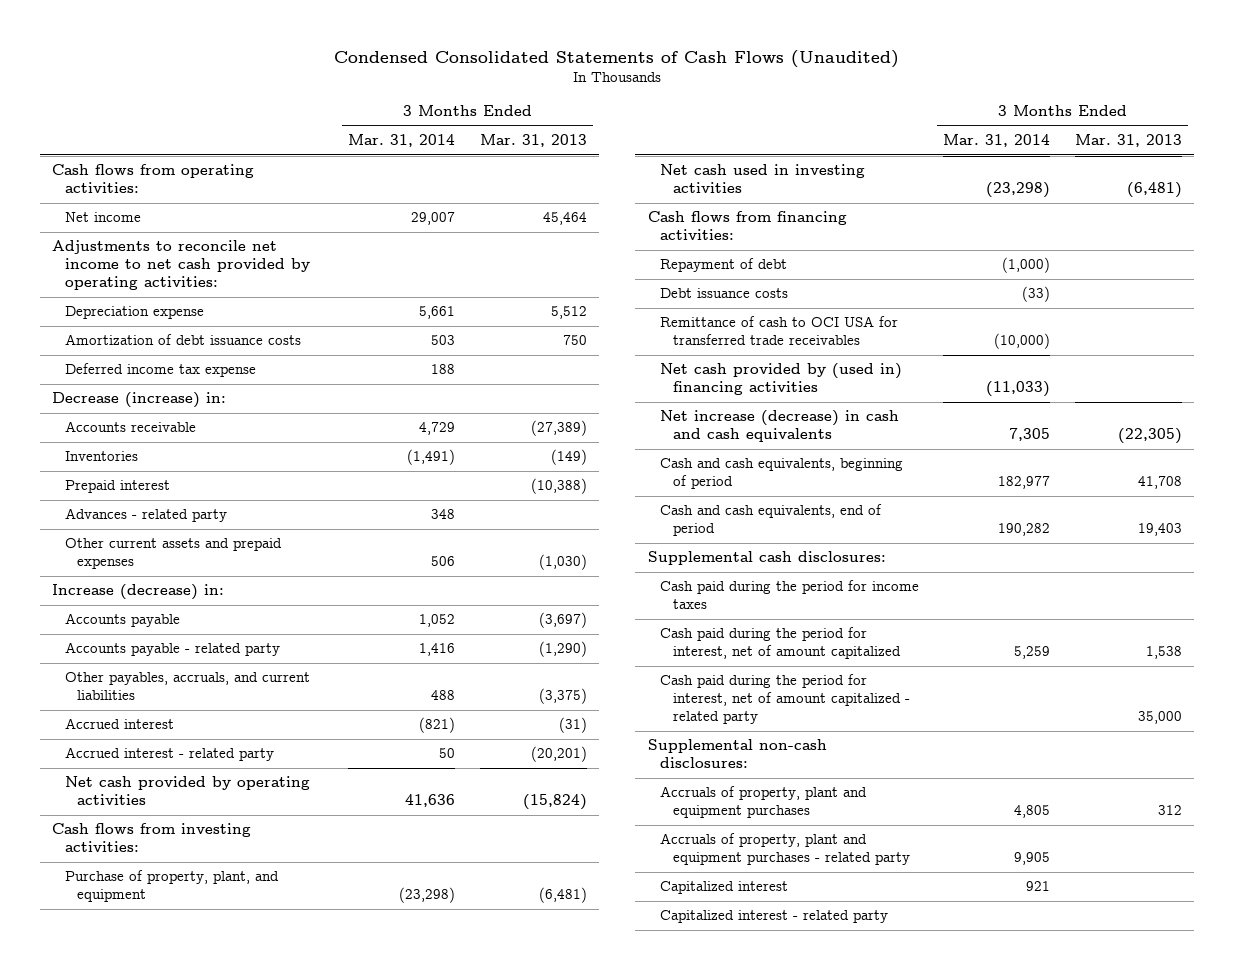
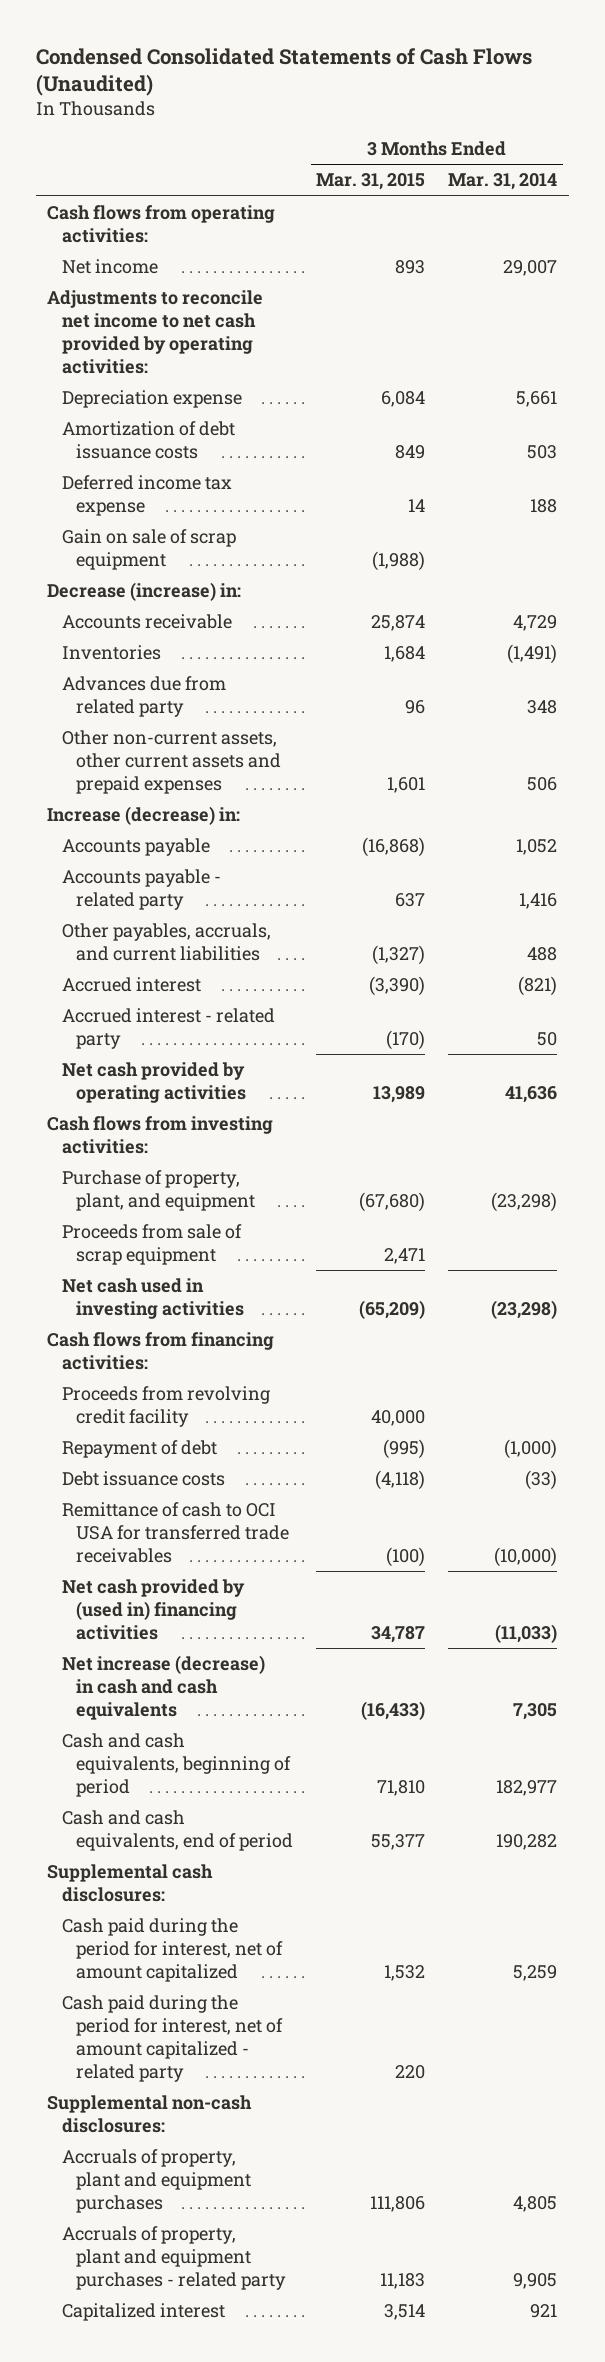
[479,134,587,148] Mar. 31, 2013 -> none
none -> [316,173,426,191] Mar. 31, 2015
none -> [61,529,236,571] Gain on sale of scrap equipment
[64,480,170,494] Prepaid interest -> none
[64,508,227,523] Advances - related party -> [61,676,226,718] Advances due from related party
[64,538,282,570] Other current assets and prepaid expenses -> [61,730,282,795] Other non-current assets, other current assets and prepaid expenses
none -> [61,1224,242,1266] Proceeds from sale of scrap equipment
none -> [61,1386,270,1428] Proceeds from revolving credit facility
[660,580,920,610] Cash paid during the period for income taxes -> none
[660,910,889,924] Capitalized interest - related party -> none

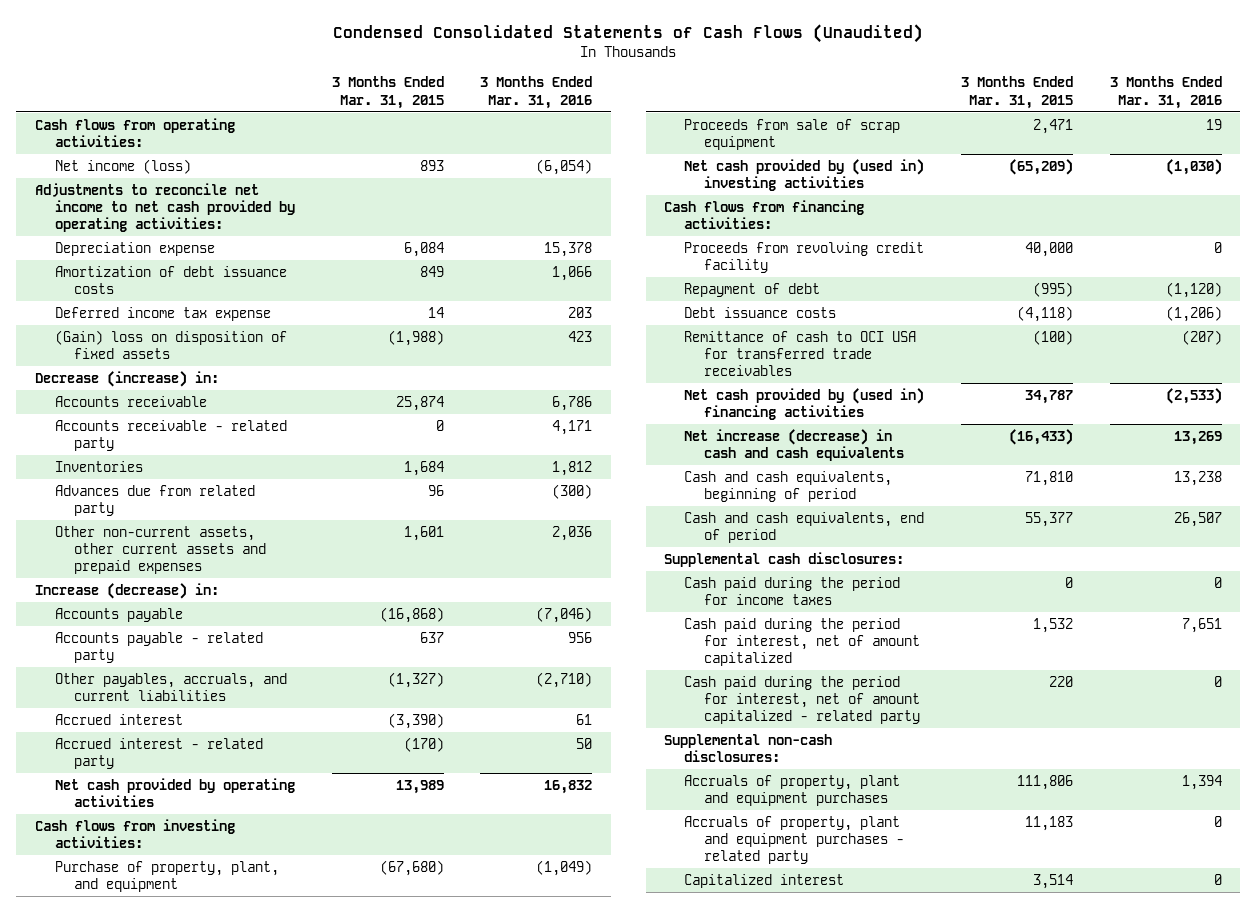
[448,173,558,191] Mar. 31, 2014 -> none
none -> [480,76,593,109] 3 Months Ended Mar. 31, 2016
[61,259,158,275] Net income -> [54,158,191,174] Net income (loss)
[61,529,236,571] Gain on sale of scrap equipment -> [54,329,287,360] (Gain) loss on disposition of fixed assets
none -> [54,419,287,452] Accounts receivable - related party
[61,1278,245,1320] Net cash used in investing activities -> [683,158,924,192] Net cash provided by (used in) investing activities
none -> [683,576,900,606] Cash paid during the period for income taxes

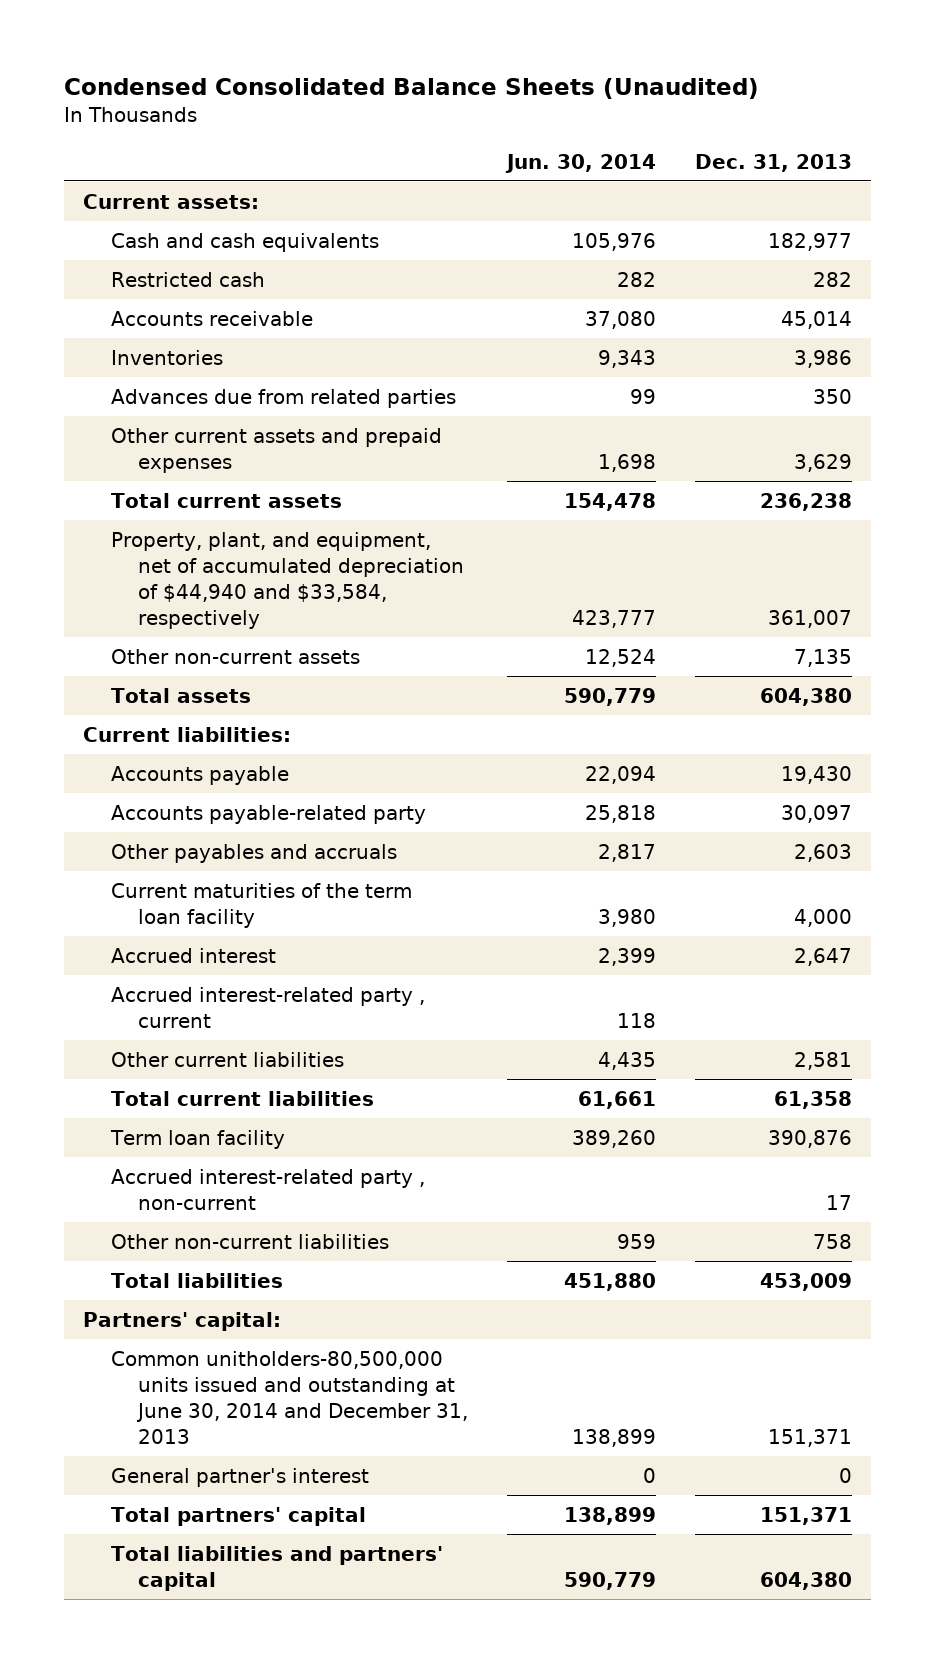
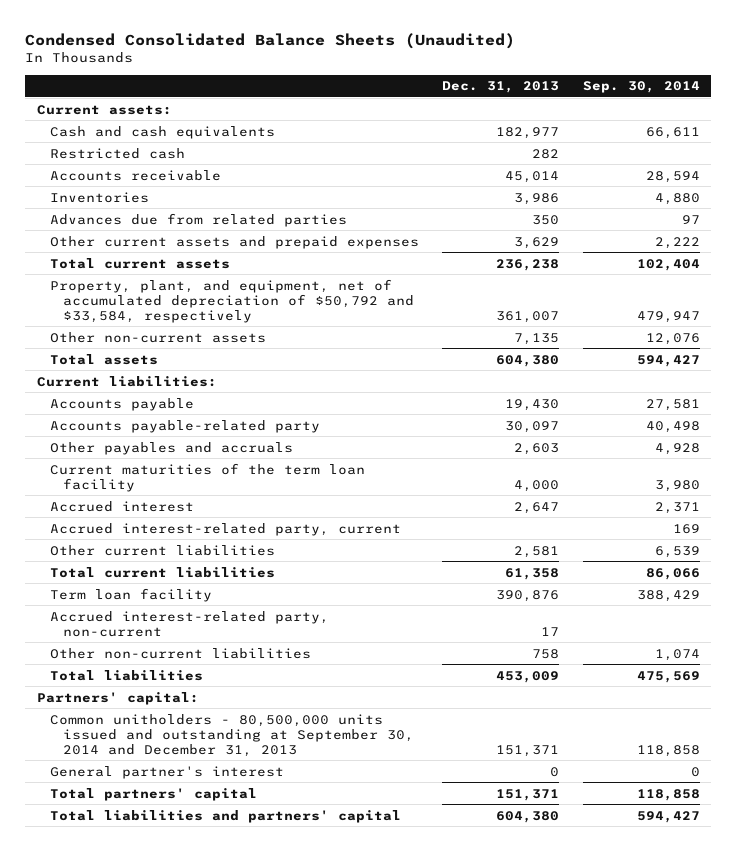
[504,153,656,173] Jun. 30, 2014 -> none
none -> [582,81,700,94] Sep. 30, 2014
[110,531,465,629] Property, plant, and equipment, net of accumulated depreciation of $44,940 and $33,584, respectively -> [50,278,415,323] Property, plant, and equipment, net of accumulated depreciation of $50,792 and $33,584, respectively
[110,986,425,1028] Accrued interest-related party , current -> [50,522,402,536] Accrued interest-related party, current
[110,1168,425,1210] Accrued interest-related party , non-current -> [50,610,330,637] Accrued interest-related party, non-current
[110,1350,469,1444] Common unitholders-80,500,000 units issued and outstanding at June 30, 2014 and December 31, 2013 -> [50,713,415,757] Common unitholders - 80,500,000 units issued and outstanding at September 30, 2014 and December 31, 2013

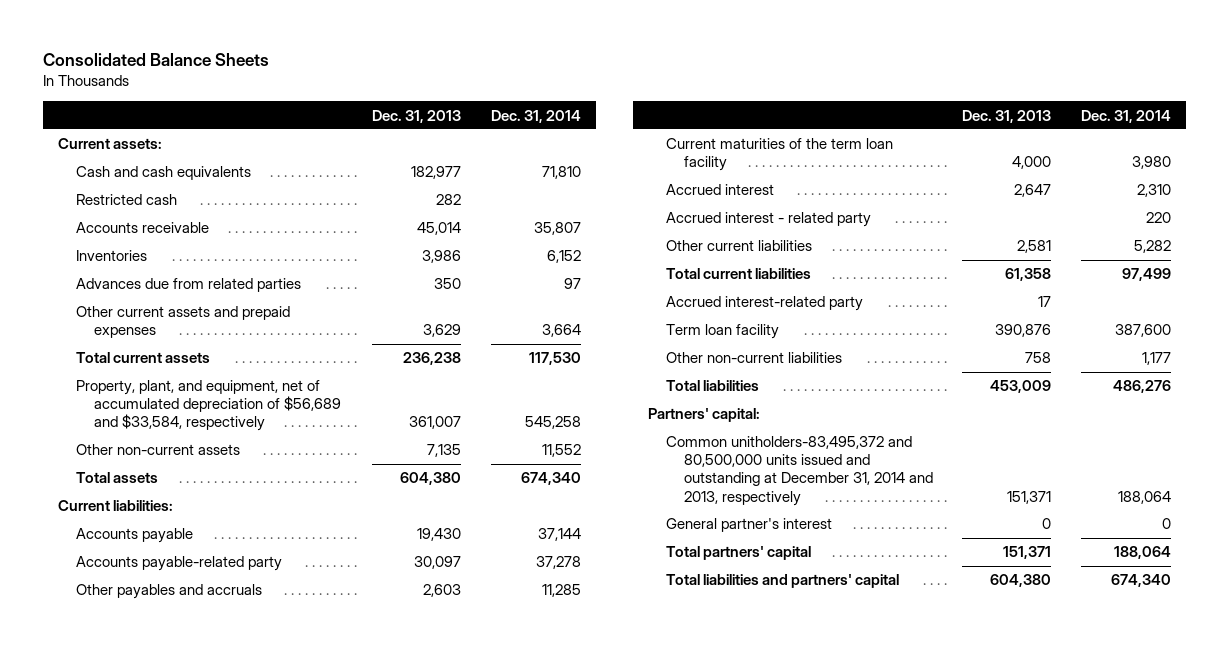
[25,32,516,49] Condensed Consolidated Balance Sheets (Unaudited) -> [43,53,270,67] Consolidated Balance Sheets
[582,81,700,94] Sep. 30, 2014 -> none
none -> [491,109,582,123] Dec. 31, 2014
[50,278,415,323] Property, plant, and equipment, net of accumulated depreciation of $50,792 and $33,584, respectively -> [75,380,341,432] Property, plant, and equipment, net of accumulated depreciation of $56,689 and $33,584, respectively
[50,522,402,536] Accrued interest-related party, current -> [665,212,871,228] Accrued interest - related party
none -> [665,296,863,312] Accrued interest-related party
[50,610,330,637] Accrued interest-related party, non-current -> none
[50,713,415,757] Common unitholders - 80,500,000 units issued and outstanding at September 30, 2014 and December 31, 2013 -> [665,436,933,506] Common unitholders-83,495,372 and 80,500,000 units issued and outstanding at December 31, 2014 and 2013, respectively

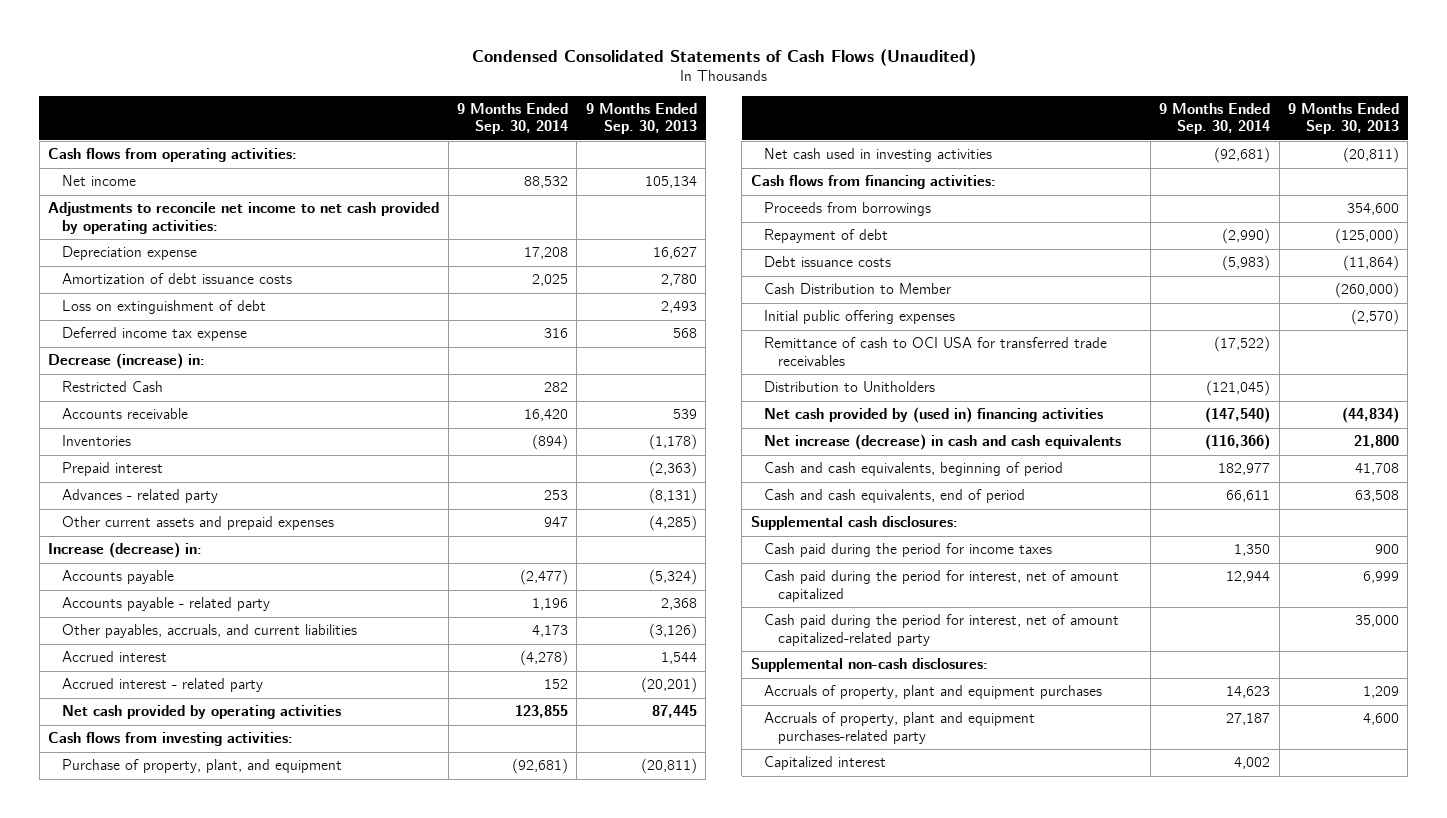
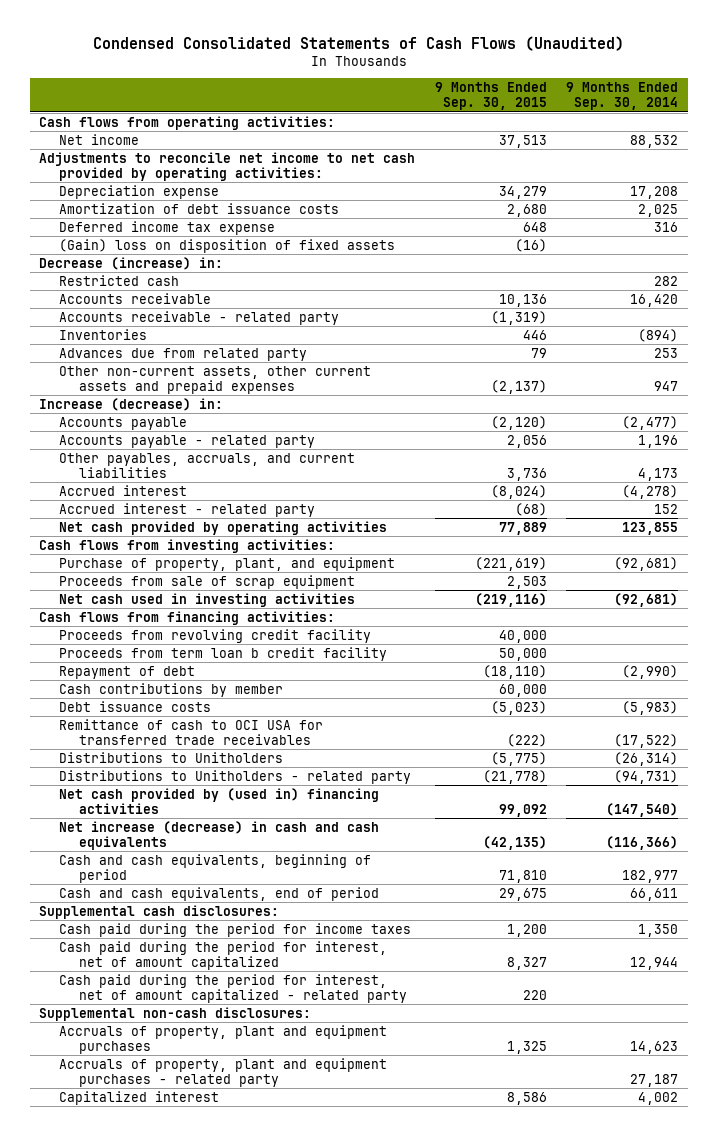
[585,103,697,135] 9 Months Ended Sep. 30, 2013 -> none
none -> [434,82,547,111] 9 Months Ended Sep. 30, 2015
[61,300,266,315] Loss on extinguishment of debt -> none
none -> [59,238,396,253] (Gain) loss on disposition of fixed assets
[61,381,163,393] Restricted Cash -> [59,274,180,286] Restricted cash
none -> [59,310,340,325] Accounts receivable - related party
[61,462,163,477] Prepaid interest -> none
[61,489,218,504] Advances - related party -> [59,347,308,361] Advances due from related party
[61,516,334,531] Other current assets and prepaid expenses -> [59,365,372,394] Other non-current assets, other current assets and prepaid expenses
none -> [59,574,356,589] Proceeds from sale of scrap equipment
[764,202,932,217] Proceeds from borrowings -> none
none -> [59,628,372,643] Proceeds from revolving credit facility
none -> [59,646,388,661] Proceeds from term loan b credit facility
none -> [59,682,284,697] Cash contributions by member
[764,283,952,295] Cash Distribution to Member -> none
[764,310,956,325] Initial public offering expenses -> none
[764,381,936,393] Distribution to Unitholders -> [59,751,284,763] Distributions to Unitholders
[1206,380,1271,397] (121,045) -> [613,751,678,766] (26,314)
none -> [59,769,412,784] Distributions to Unitholders - related party
[764,614,1120,646] Cash paid during the period for interest, net of amount capitalized-related party -> [59,973,408,1003] Cash paid during the period for interest, net of amount capitalized - related party
[764,712,1036,744] Accruals of property, plant and equipment purchases-related party -> [59,1057,388,1087] Accruals of property, plant and equipment purchases - related party

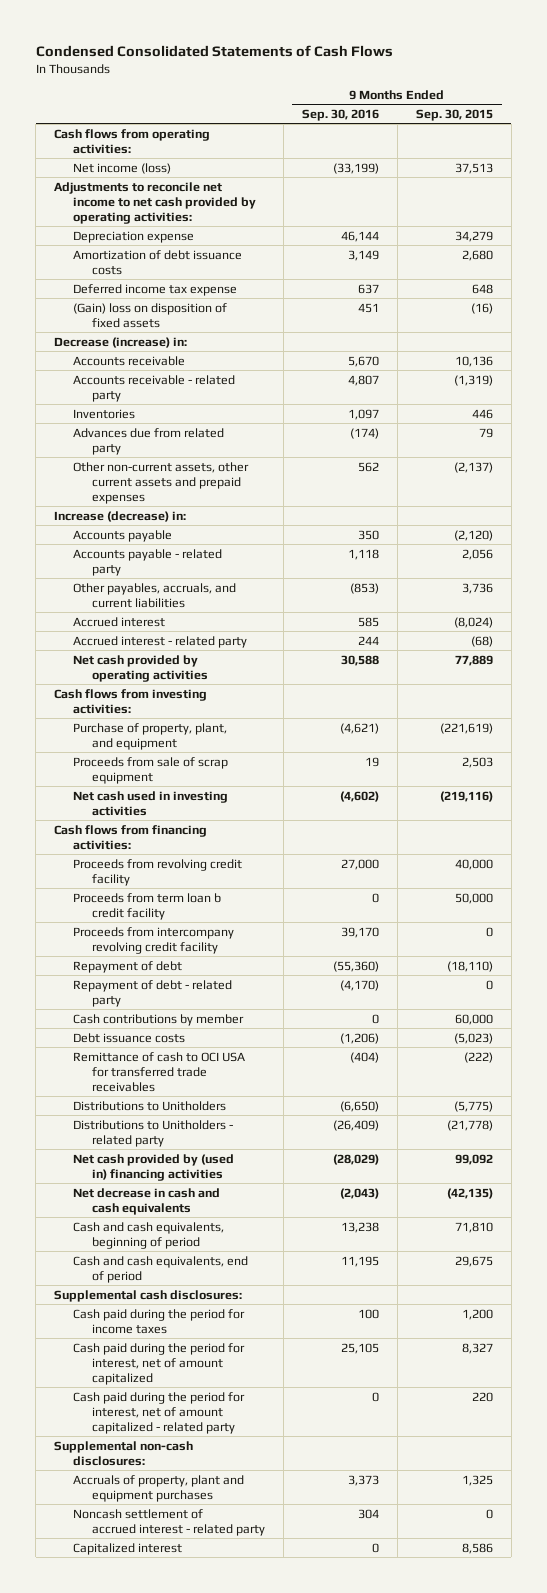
[92,36,624,52] Condensed Consolidated Statements of Cash Flows (Unaudited) -> [35,44,393,57] Condensed Consolidated Statements of Cash Flows
[565,82,678,111] 9 Months Ended Sep. 30, 2014 -> none
none -> [301,108,379,121] Sep. 30, 2016
[59,133,140,145] Net income -> [73,162,172,174] Net income (loss)
[59,274,180,286] Restricted cash -> none
none -> [73,926,235,954] Proceeds from intercompany revolving credit facility
none -> [73,979,233,1007] Repayment of debt - related party
[59,820,380,850] Net increase (decrease) in cash and cash equivalents -> [73,1187,221,1215] Net decrease in cash and cash equivalents
[59,1057,388,1087] Accruals of property, plant and equipment purchases - related party -> none
none -> [73,1508,265,1536] Noncash settlement of accrued interest - related party

